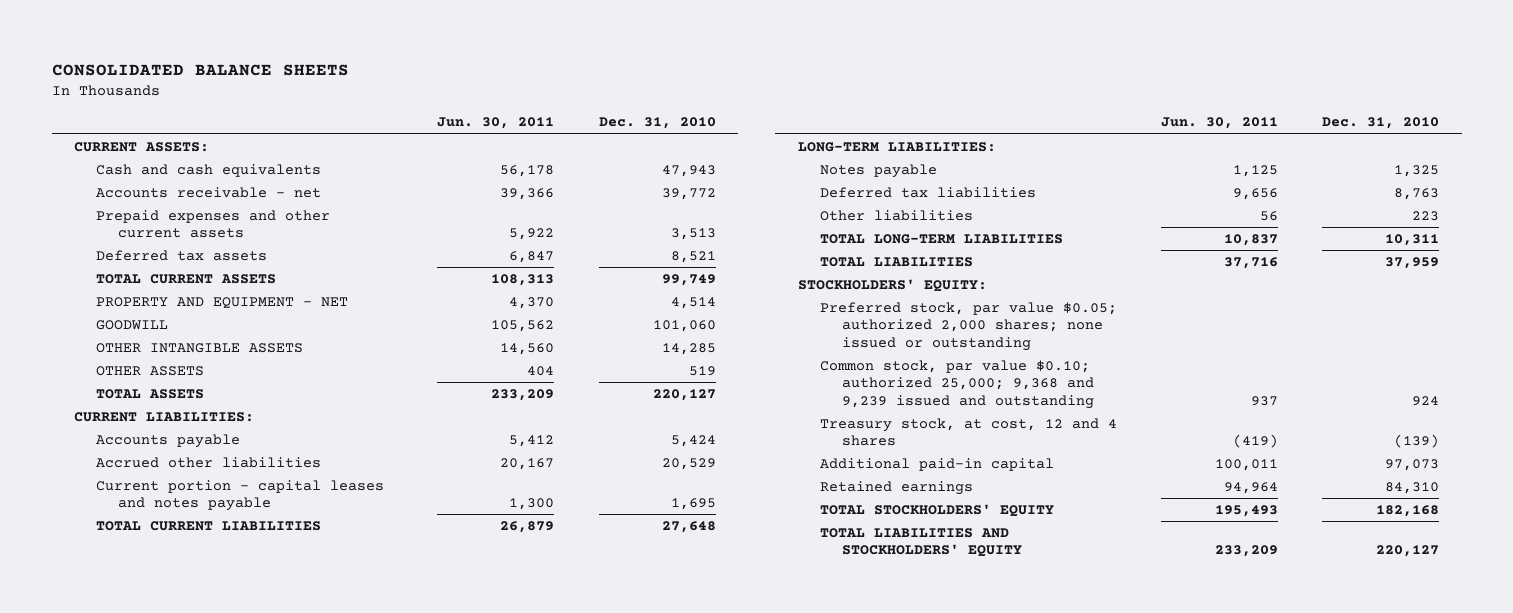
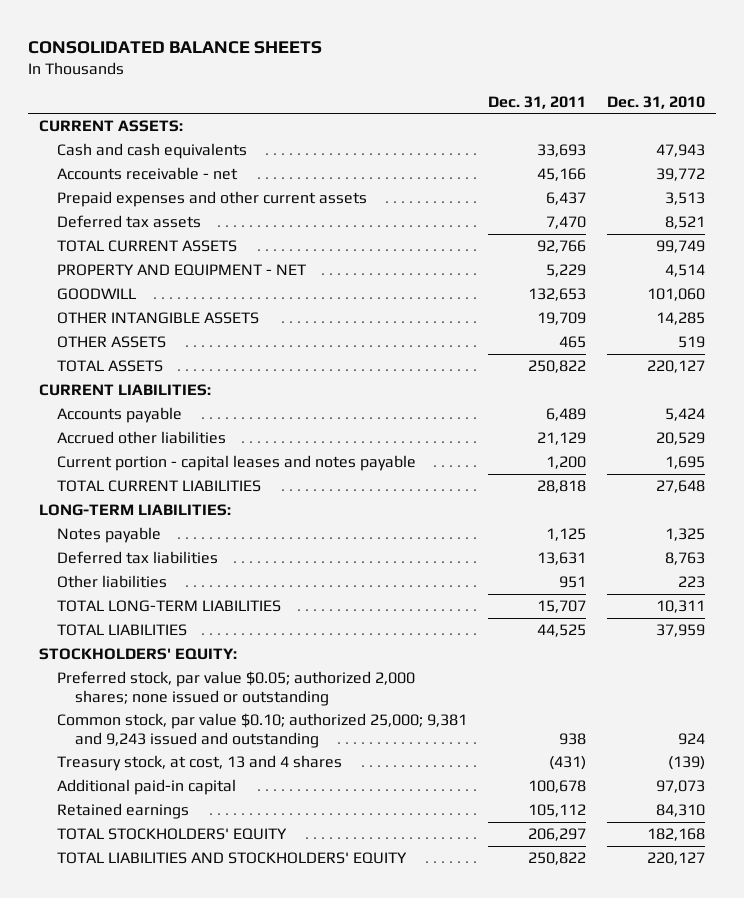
[437,117,555,130] Jun. 30, 2011 -> none
none -> [488,95,587,109] Dec. 31, 2011
[819,359,1095,409] Common stock, par value $0.10; authorized 25,000; 9,368 and 9,239 issued and outstanding -> [56,712,467,748] Common stock, par value $0.10; authorized 25,000; 9,381 and 9,243 issued and outstanding
[819,417,1117,447] Treasury stock, at cost, 12 and 4 shares -> [56,754,342,771] Treasury stock, at cost, 13 and 4 shares

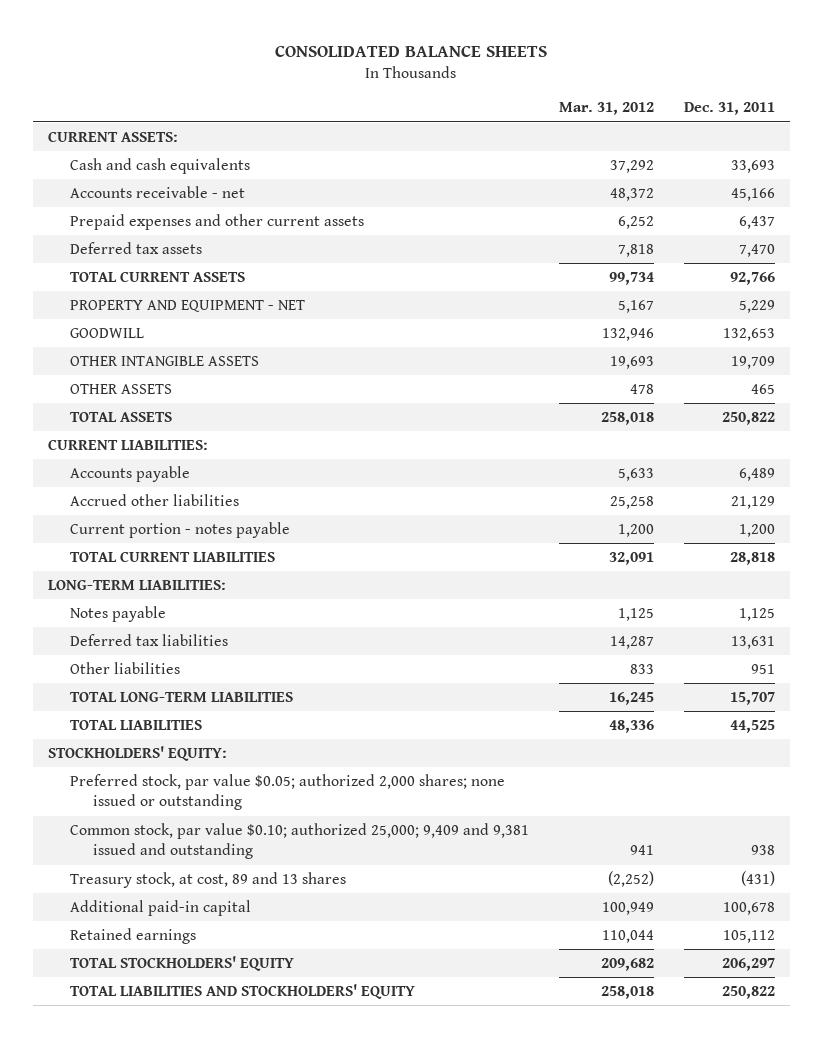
[607,95,706,109] Dec. 31, 2010 -> none
none -> [559,102,655,116] Mar. 31, 2012
[56,454,416,471] Current portion - capital leases and notes payable -> [70,522,291,539] Current portion - notes payable
[56,712,467,748] Common stock, par value $0.10; authorized 25,000; 9,381 and 9,243 issued and outstanding -> [70,823,530,860] Common stock, par value $0.10; authorized 25,000; 9,409 and 9,381 issued and outstanding
[56,754,342,771] Treasury stock, at cost, 13 and 4 shares -> [70,872,347,889] Treasury stock, at cost, 89 and 13 shares

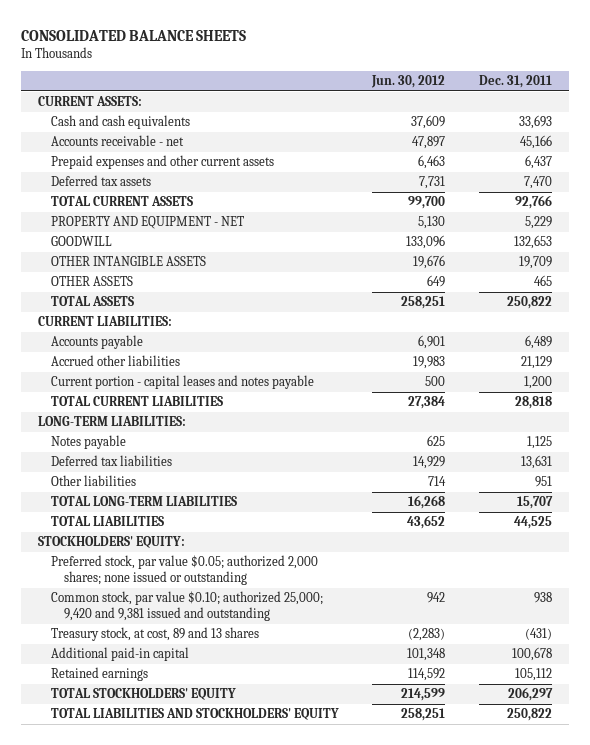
[559,102,655,116] Mar. 31, 2012 -> none
none -> [371,75,446,89] Jun. 30, 2012
[70,522,291,539] Current portion - notes payable -> [50,375,314,390] Current portion - capital leases and notes payable
[70,823,530,860] Common stock, par value $0.10; authorized 25,000; 9,409 and 9,381 issued and outstanding -> [50,591,323,622] Common stock, par value $0.10; authorized 25,000; 9,420 and 9,381 issued and outstanding

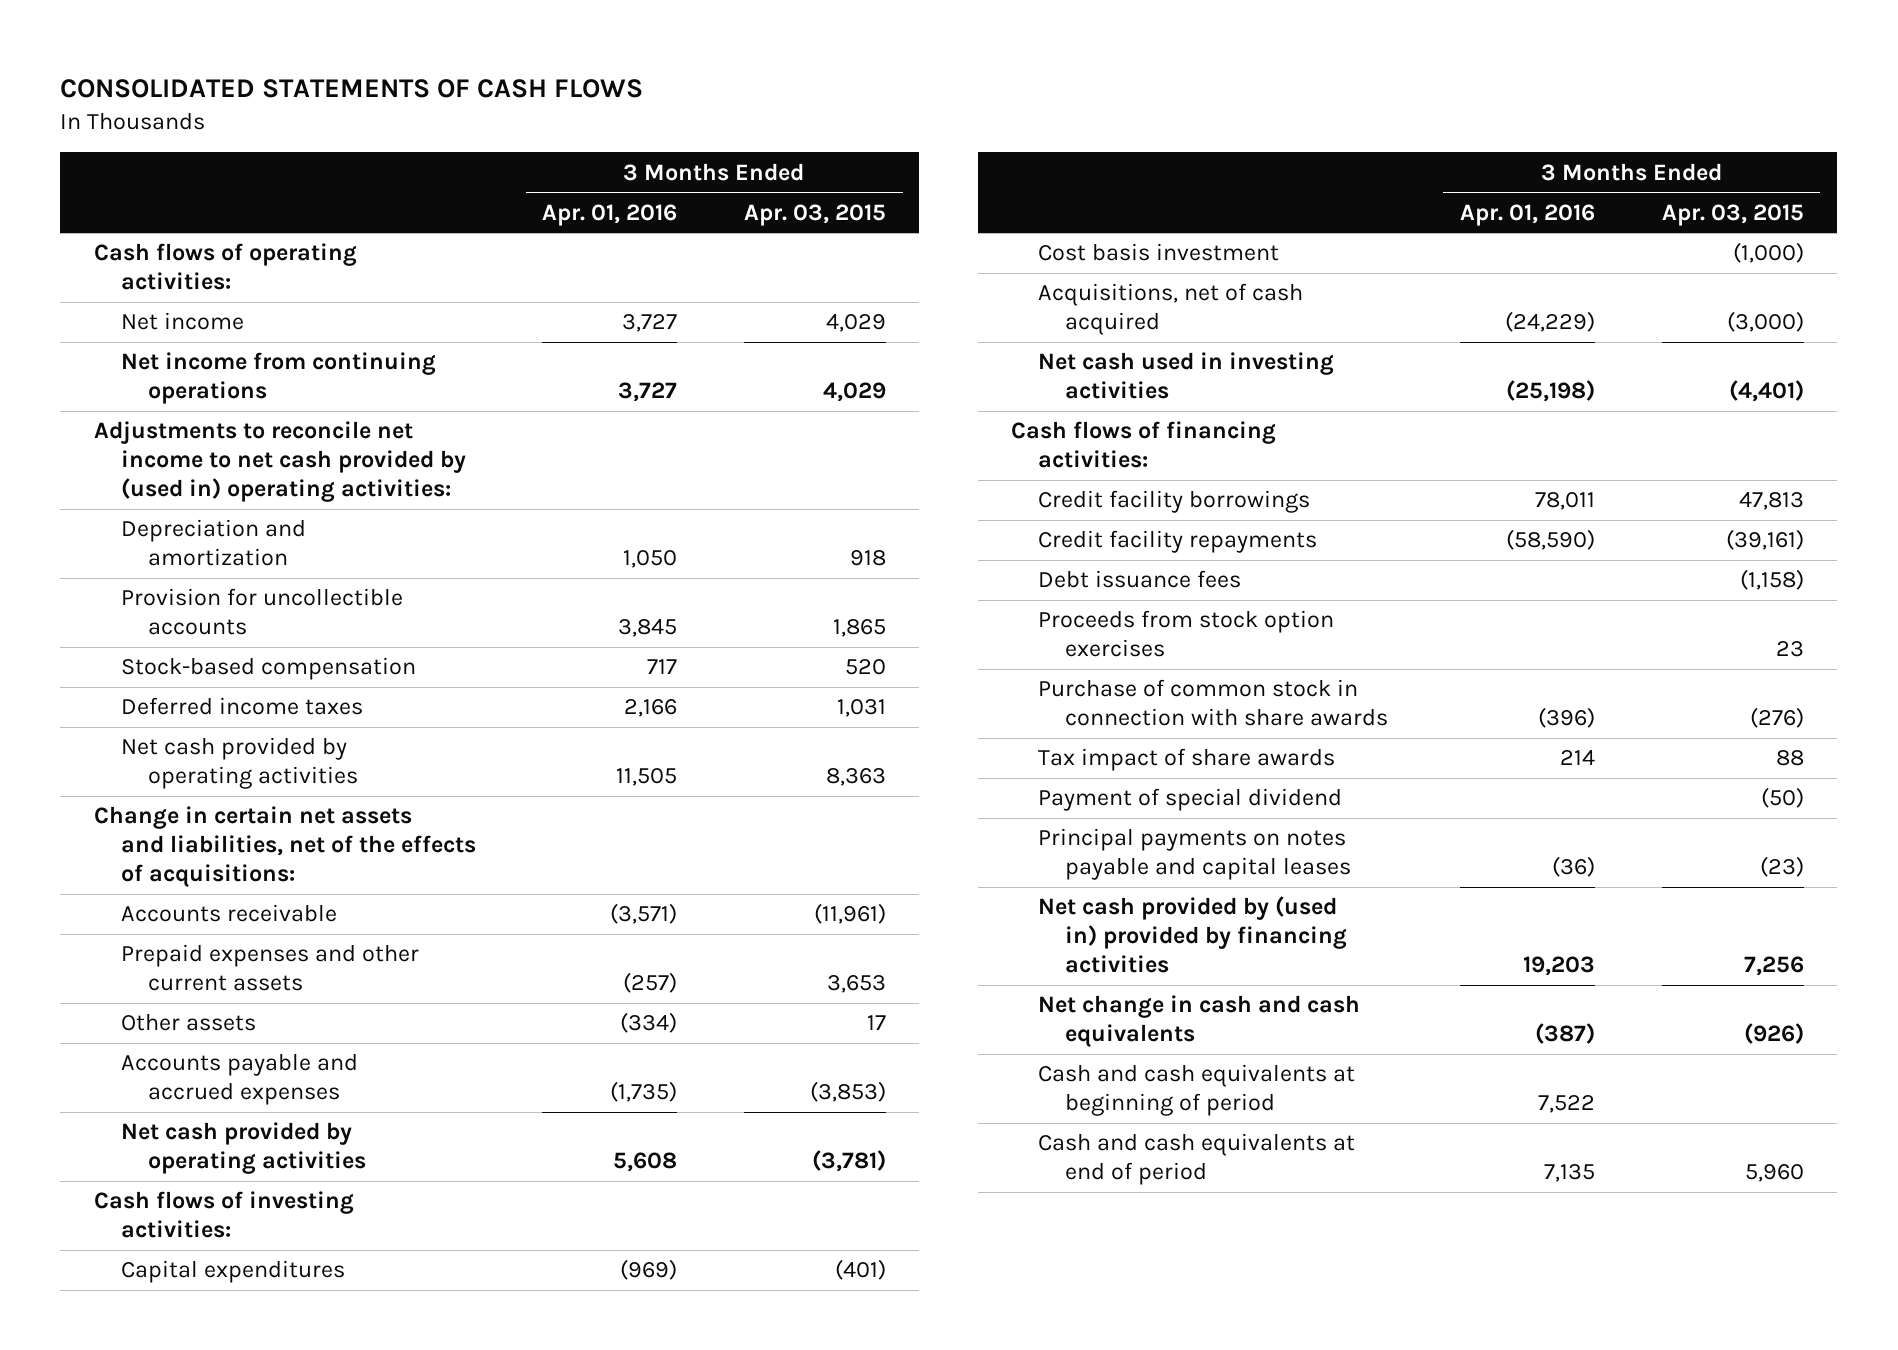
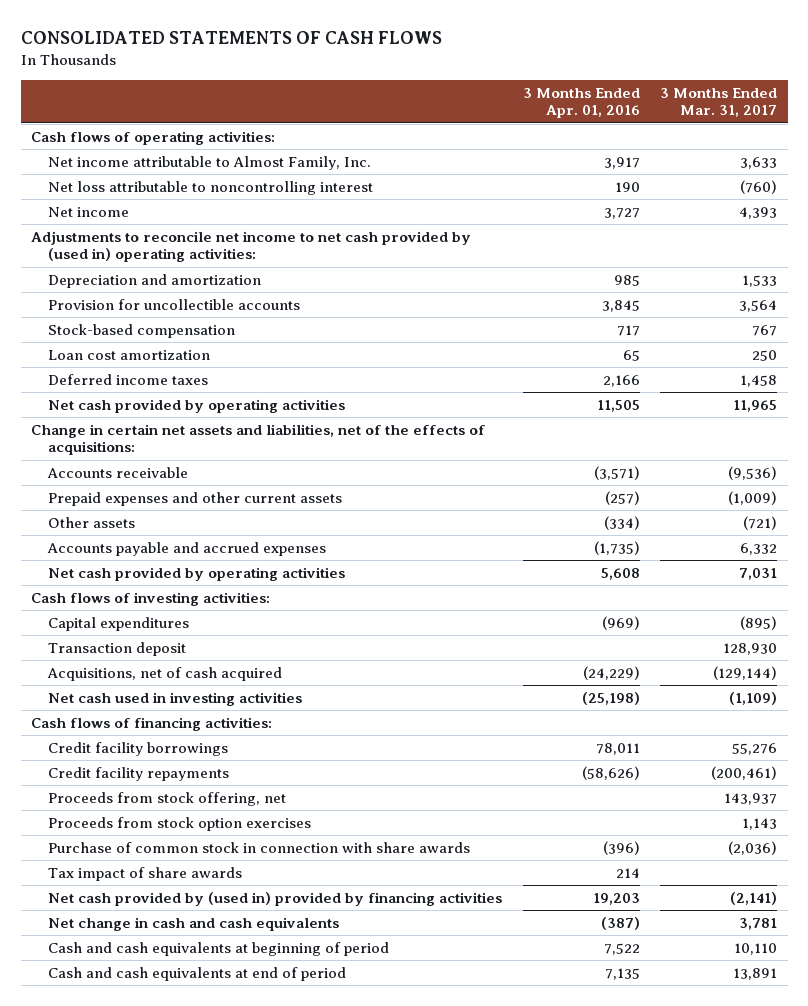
[744,203,887,226] Apr. 03, 2015 -> none
none -> [660,87,778,118] 3 Months Ended Mar. 31, 2017
none -> [47,155,371,170] Net income attributable to Almost Family, Inc.
none -> [47,180,373,195] Net loss attributable to noncontrolling interest
[120,352,436,405] Net income from continuing operations -> none
[623,550,678,569] 1,050 -> [613,274,640,286] 985
none -> [47,349,210,360] Loan cost amortization
[1038,243,1280,262] Cost basis investment -> none
none -> [47,641,186,656] Transaction deposit
[1038,570,1242,589] Debt issuance fees -> none
[1506,529,1596,551] (58,590) -> [581,765,640,780] (58,626)
none -> [47,791,286,806] Proceeds from stock offering, net
[1038,788,1343,812] Payment of special dividend -> none
[1038,828,1352,881] Principal payments on notes payable and capital leases -> none

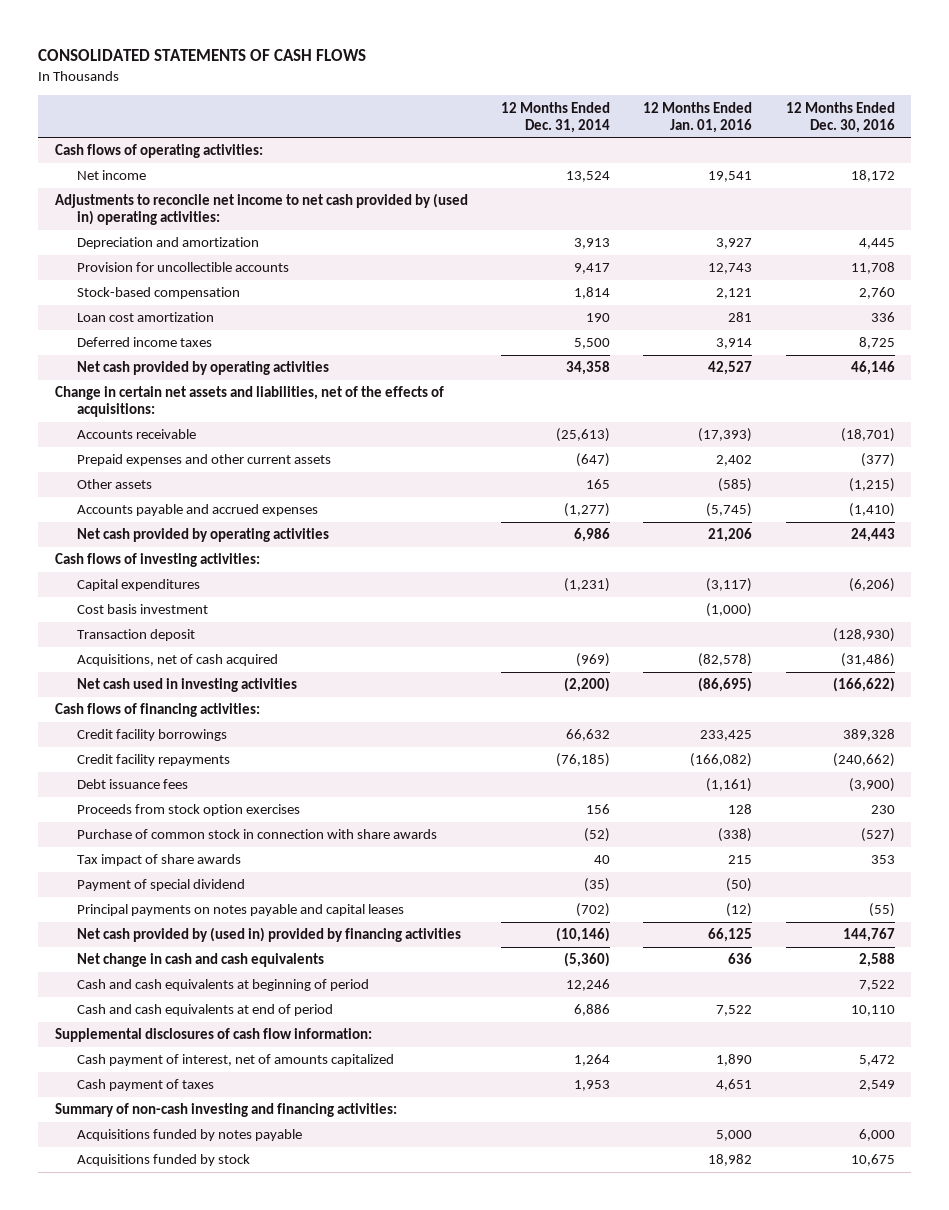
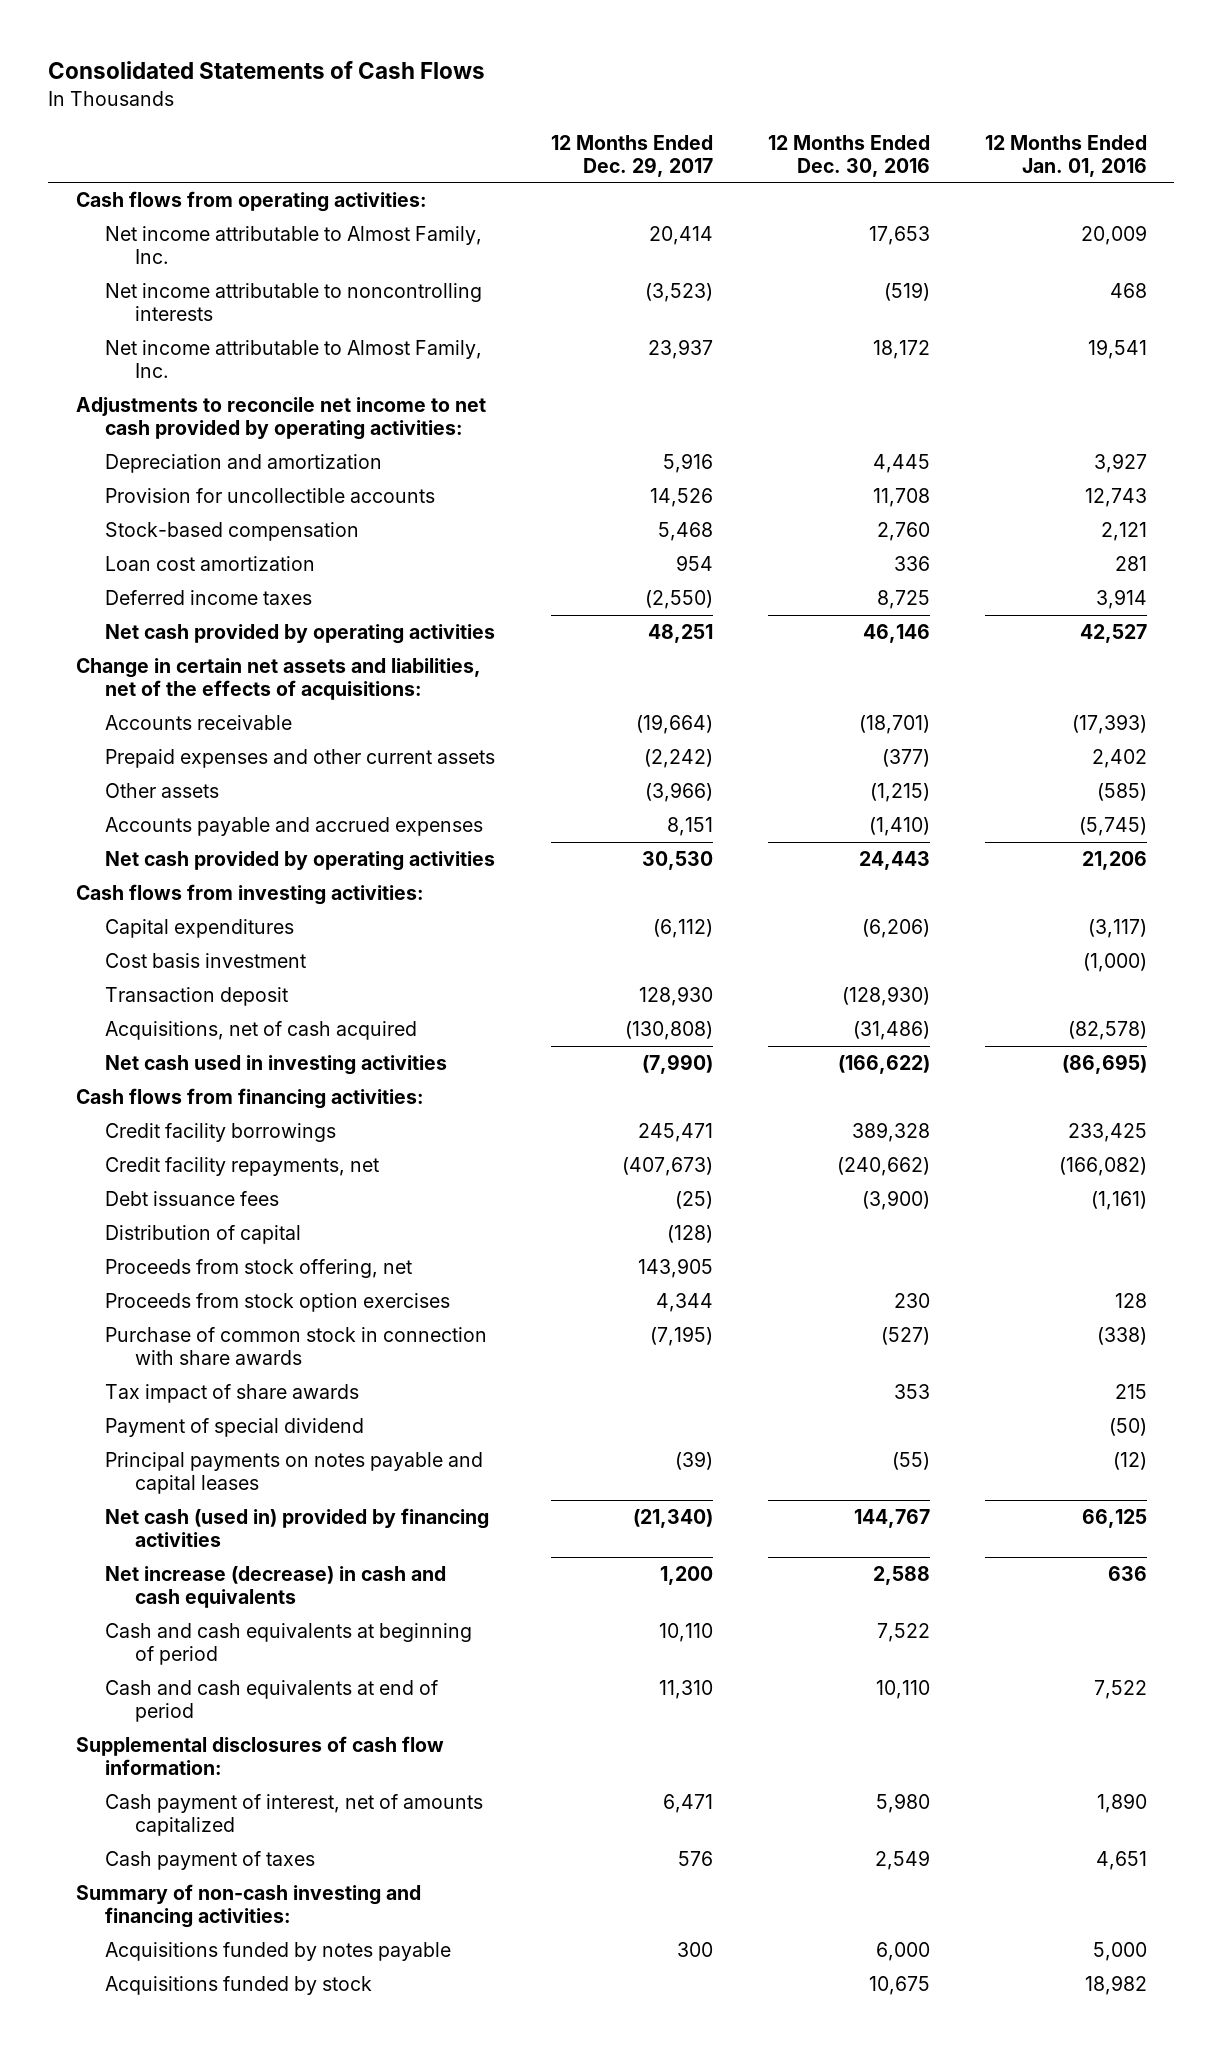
[38,48,367,61] CONSOLIDATED STATEMENTS OF CASH FLOWS -> [48,61,486,80] Consolidated Statements of Cash Flows
[501,101,611,133] 12 Months Ended Dec. 31, 2014 -> none
none -> [550,134,713,177] 12 Months Ended Dec. 29, 2017
[54,144,263,159] Cash flows of operating activities: -> [75,191,427,213] Cash flows from operating activities:
none -> [105,226,483,265] Net income attributable to Almost Family, Inc.
none -> [105,283,483,322] Net income attributable to noncontrolling interests
[76,170,146,181] Net income -> [105,340,483,379] Net income attributable to Almost Family, Inc.
[54,193,468,226] Adjustments to reconcile net income to net cash provided by (used in) operating activities: -> [75,397,486,441] Adjustments to reconcile net income to net cash provided by operating activities:
[54,553,260,568] Cash flows of investing activities: -> [75,884,424,906] Cash flows from investing activities:
[54,703,260,718] Cash flows of financing activities: -> [75,1088,424,1110] Cash flows from financing activities:
[76,754,230,767] Credit facility repayments -> [105,1157,380,1177] Credit facility repayments, net
none -> [105,1225,302,1245] Distribution of capital
none -> [105,1259,413,1279] Proceeds from stock offering, net
[76,927,461,943] Net cash provided by (used in) provided by financing activities -> [105,1508,490,1548] Net cash (used in) provided by financing activities
[76,953,324,968] Net change in cash and cash equivalents -> [105,1566,447,1609] Net increase (decrease) in cash and cash equivalents
[858,1055,895,1067] 5,472 -> [875,1793,930,1814] 5,980

